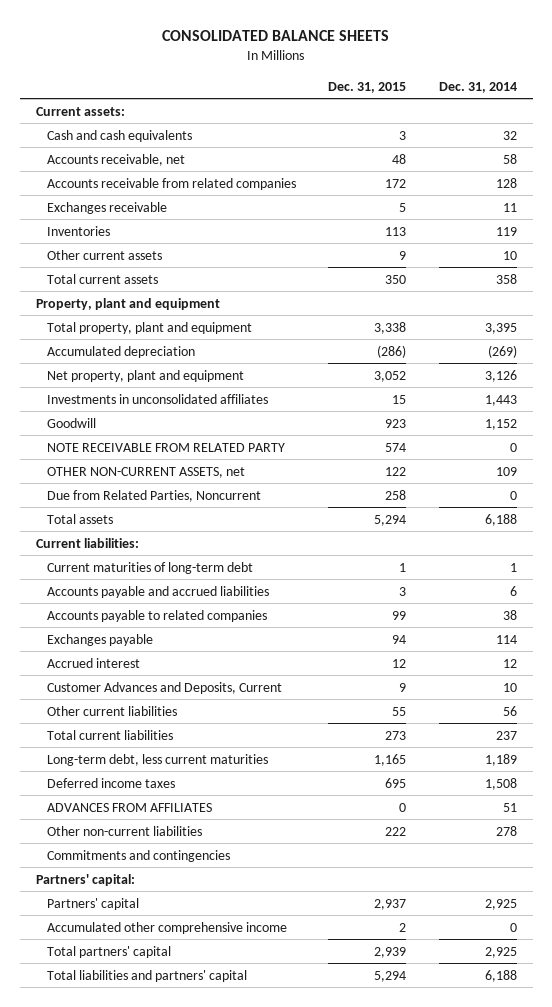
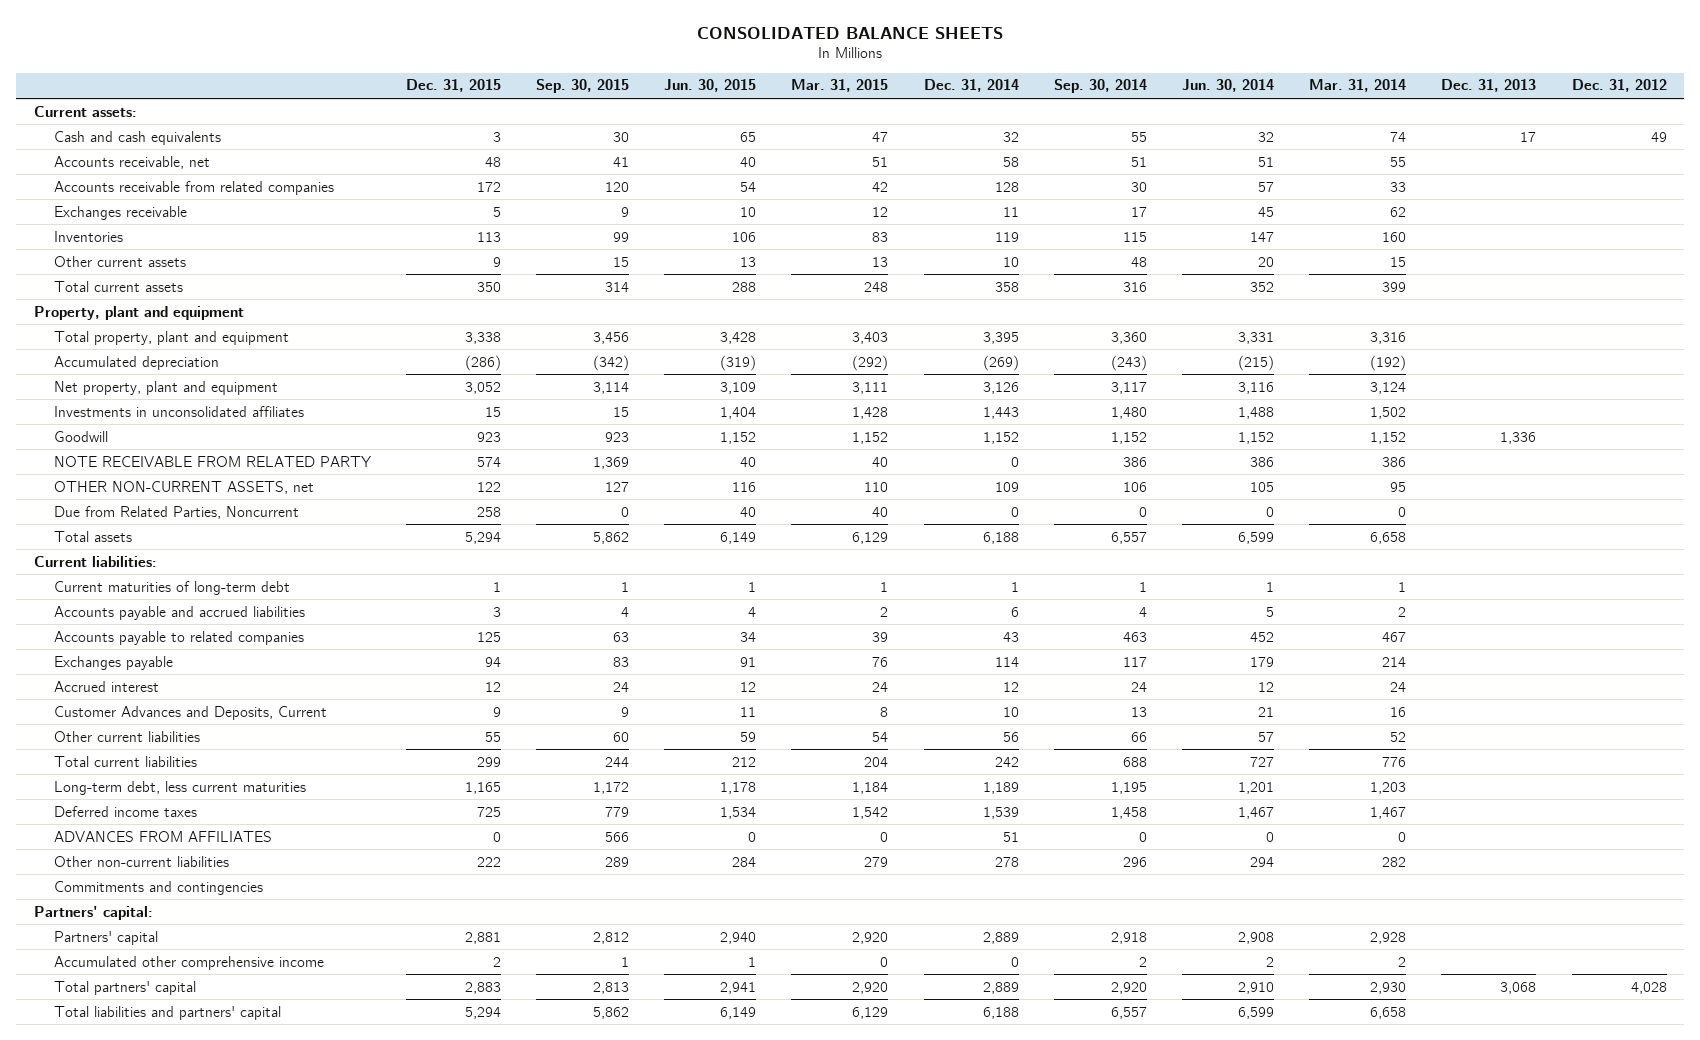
none -> [535,79,629,94] Sep. 30, 2015
none -> [664,79,757,93] Jun. 30, 2015
none -> [791,79,889,93] Mar. 31, 2015
none -> [1053,79,1147,94] Sep. 30, 2014
none -> [1181,79,1274,93] Jun. 30, 2014
none -> [1309,79,1407,93] Mar. 31, 2014
none -> [1441,79,1537,93] Dec. 31, 2013
none -> [1571,79,1667,93] Dec. 31, 2012
[392,610,407,620] 99 -> [476,631,501,642] 125
[502,609,517,620] 38 -> [1002,631,1019,642] 43
[385,730,407,740] 273 -> [476,756,501,767] 299
[495,730,517,740] 237 -> [994,756,1019,767] 242
[385,777,407,788] 695 -> [476,806,501,817] 725
[484,777,517,790] 1,508 -> [982,806,1019,819] 1,539
[374,898,407,910] 2,937 -> [464,931,501,944] 2,881
[484,898,517,910] 2,925 -> [982,931,1019,944] 2,889
[374,946,407,958] 2,939 -> [464,981,501,994] 2,883
[484,946,517,958] 2,925 -> [982,981,1019,994] 2,889

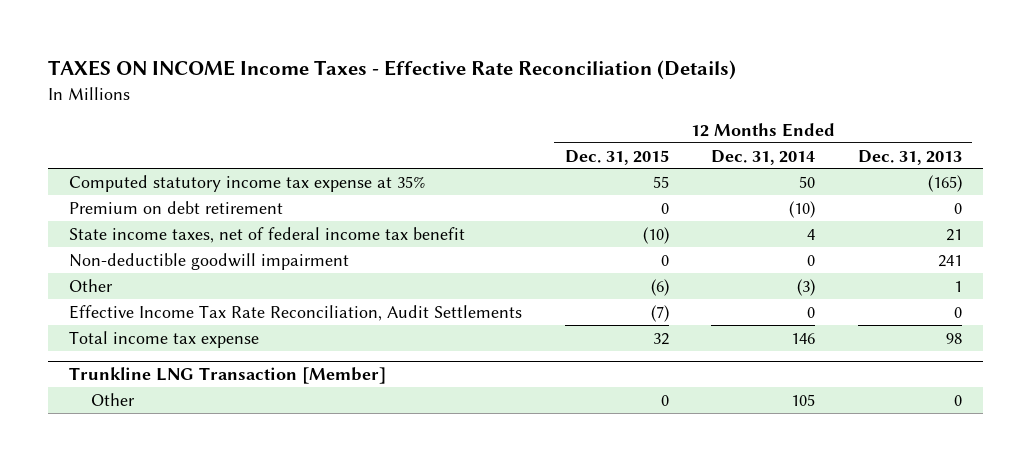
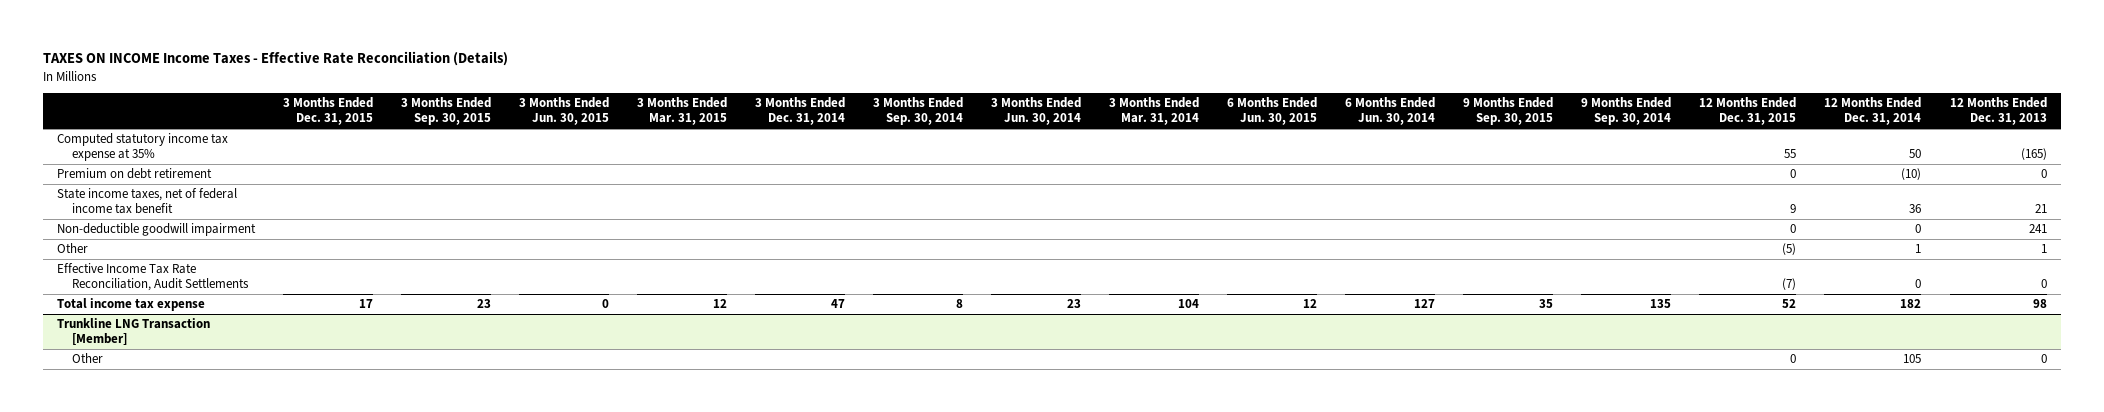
none -> [283,97,374,126] 3 Months Ended Dec. 31, 2015
none -> [401,97,492,126] 3 Months Ended Sep. 30, 2015
none -> [519,97,610,126] 3 Months Ended Jun. 30, 2015
none -> [637,97,728,126] 3 Months Ended Mar. 31, 2015
none -> [755,97,846,126] 3 Months Ended Dec. 31, 2014
none -> [873,97,964,126] 3 Months Ended Sep. 30, 2014
none -> [991,97,1082,126] 3 Months Ended Jun. 30, 2014
none -> [1109,97,1200,126] 3 Months Ended Mar. 31, 2014
none -> [1227,97,1318,126] 6 Months Ended Jun. 30, 2015
none -> [1345,97,1436,126] 6 Months Ended Jun. 30, 2014
none -> [1463,97,1554,126] 9 Months Ended Sep. 30, 2015
none -> [1581,97,1672,126] 9 Months Ended Sep. 30, 2014
[642,226,669,244] (10) -> [1790,204,1797,214] 9
[807,228,816,240] 4 -> [1909,204,1922,214] 36
[650,278,669,296] (6) -> [1782,242,1797,255] (5)
[797,278,816,296] (3) -> [1915,243,1922,253] 1
[652,332,669,345] 32 -> [1782,298,1797,308] 52
[791,332,816,344] 146 -> [1900,298,1922,308] 182

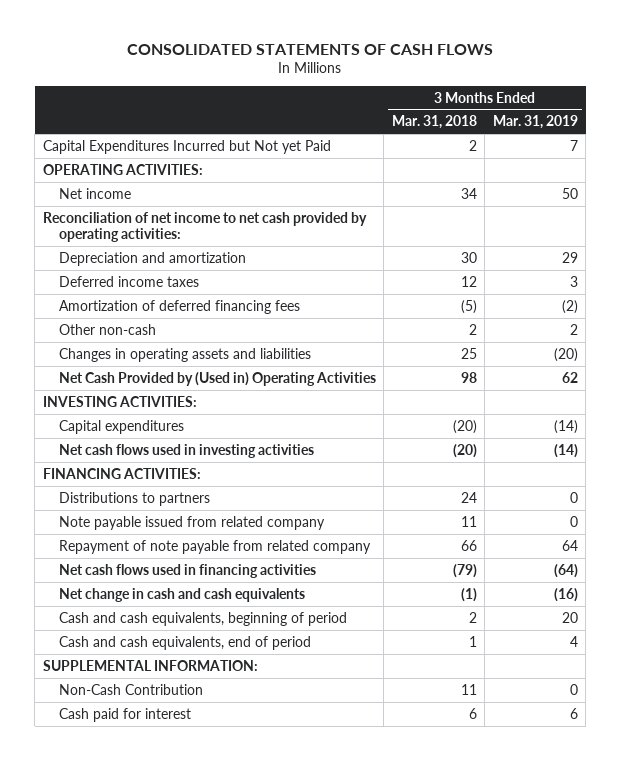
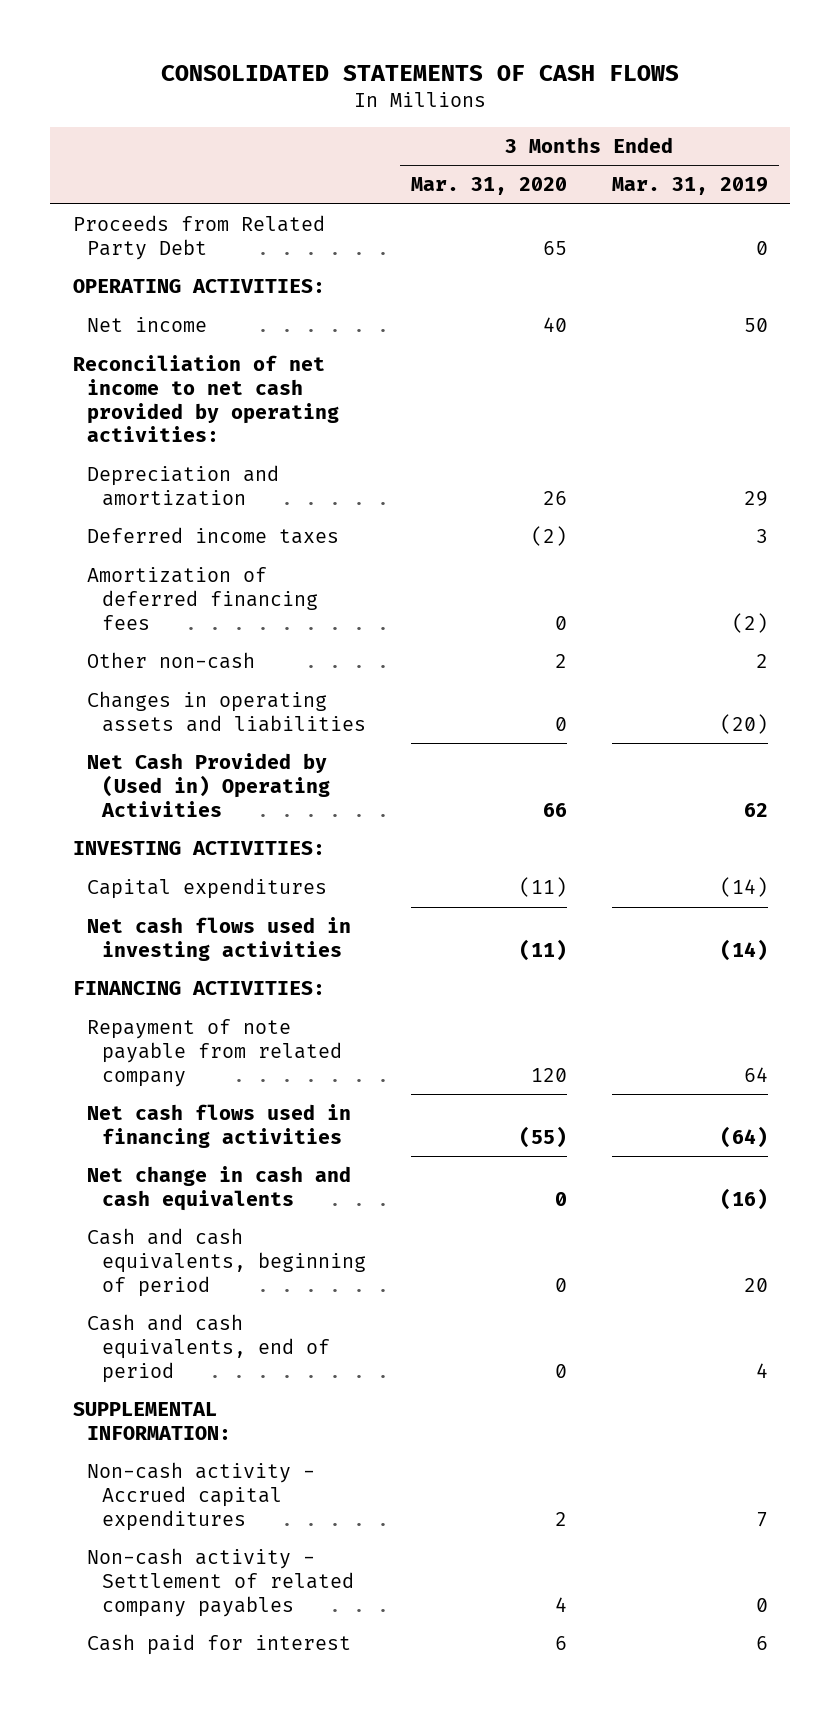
[391,115,477,130] Mar. 31, 2018 -> none
none -> [410,177,567,196] Mar. 31, 2020
[42,139,331,154] Capital Expenditures Incurred but Not yet Paid -> none
none -> [72,215,325,260] Proceeds from Related Party Debt
[58,491,210,506] Distributions to partners -> none
[58,515,325,530] Note payable issued from related company -> none
none -> [87,1462,316,1531] Non-cash activity - Accrued capital expenditures
[58,683,203,695] Non-Cash Contribution -> [87,1548,355,1617] Non-cash activity - Settlement of related company payables

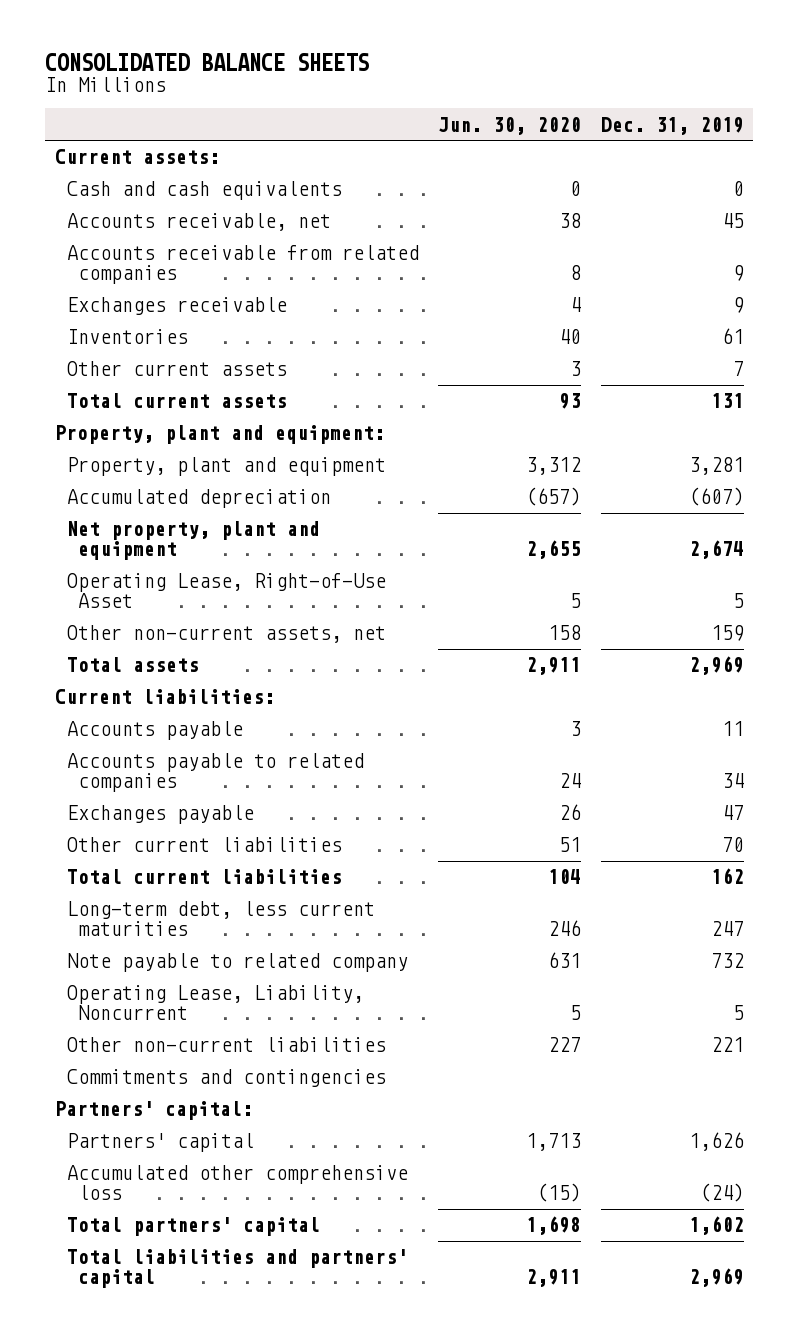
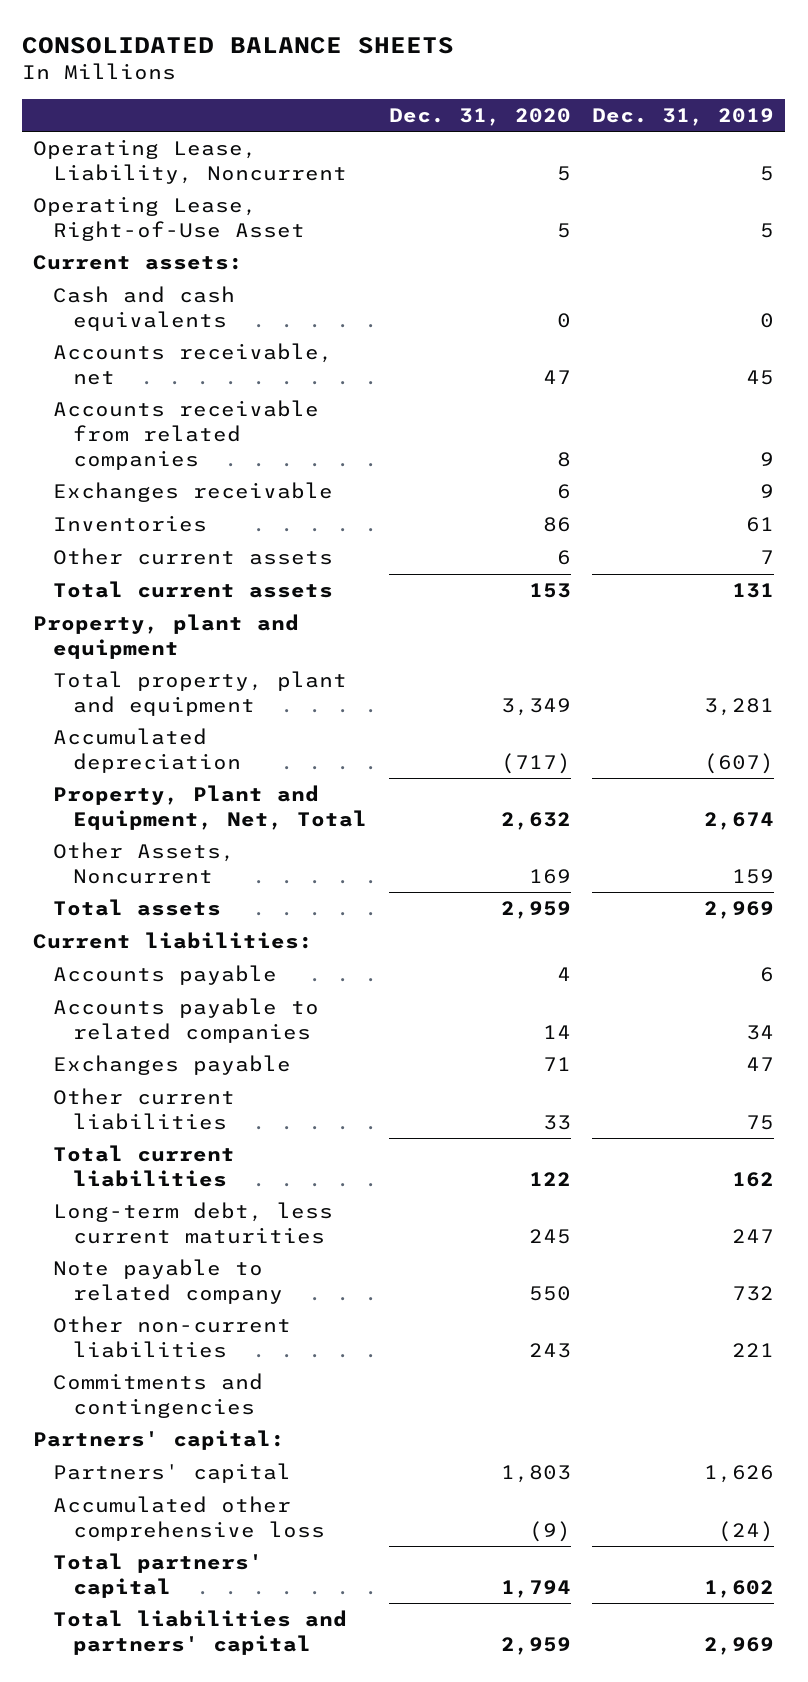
[438,116,582,135] Jun. 30, 2020 -> none
none -> [388,107,571,126] Dec. 31, 2020
[66,985,364,1021] Operating Lease, Liability, Noncurrent -> [33,139,347,184] Operating Lease, Liability, Noncurrent
[66,573,386,609] Operating Lease, Right-of-Use Asset -> [33,196,305,241] Operating Lease, Right-of-Use Asset
[55,425,386,445] Property, plant and equipment: -> [33,614,300,659] Property, plant and equipment
[66,457,386,477] Property, plant and equipment -> [52,671,347,716] Total property, plant and equipment
[66,521,320,561] Net property, plant and equipment -> [52,785,367,830] Property, Plant and Equipment, Net, Total
[66,625,386,644] Other non-current assets, net -> [52,842,235,884] Other Assets, Noncurrent
[721,721,744,737] 11 -> [760,967,775,983] 6
[721,837,744,853] 70 -> [746,1114,775,1130] 75

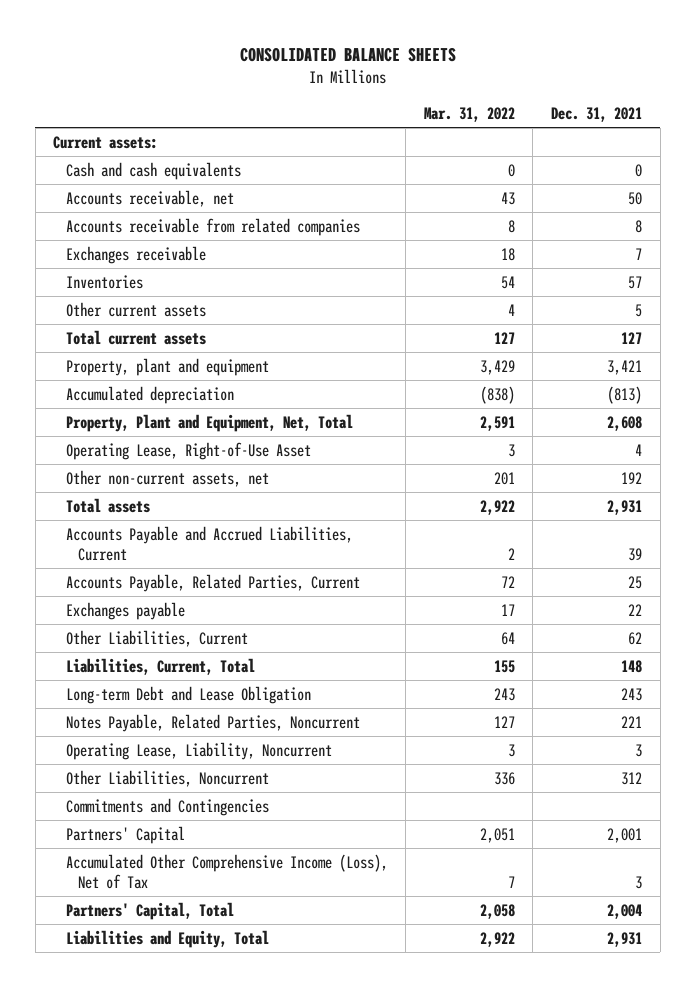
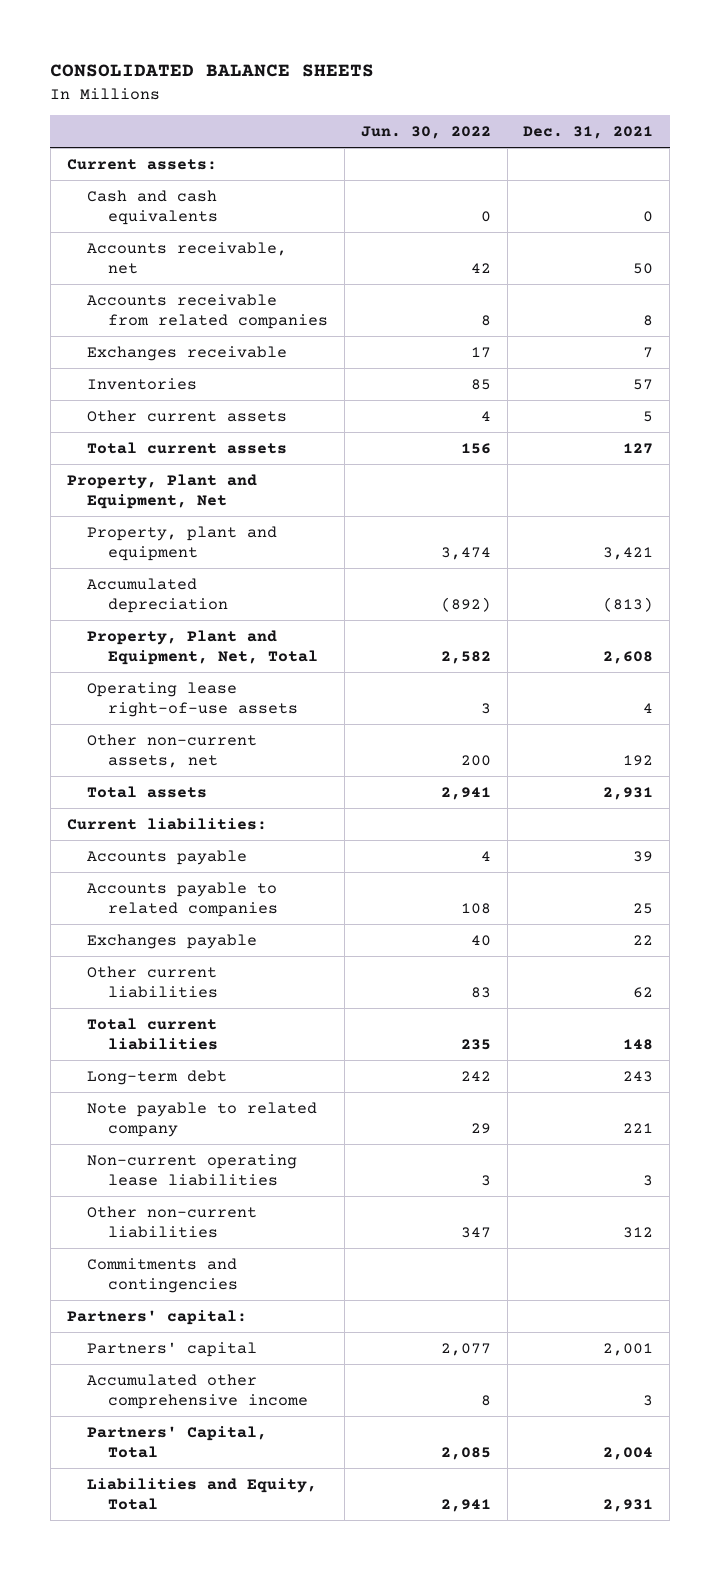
[423,106,515,122] Mar. 31, 2022 -> none
none -> [360,126,491,140] Jun. 30, 2022
none -> [66,473,257,510] Property, Plant and Equipment, Net
[65,441,311,460] Operating Lease, Right-of-Use Asset -> [87,681,298,718] Operating lease right-of-use assets
none -> [66,817,267,830] Current liabilities:
[65,525,353,561] Accounts Payable and Accrued Liabilities, Current -> [87,849,248,865] Accounts payable
[65,573,360,592] Accounts Payable, Related Parties, Current -> [87,881,278,918] Accounts payable to related companies
[65,629,248,647] Other Liabilities, Current -> [87,965,218,999] Other current liabilities
[65,657,255,675] Liabilities, Current, Total -> [87,1017,218,1051] Total current liabilities
[65,685,311,704] Long-term Debt and Lease Obligation -> [87,1069,228,1085] Long-term debt
[65,713,360,732] Notes Payable, Related Parties, Noncurrent -> [87,1101,318,1138] Note payable to related company
[65,741,332,760] Operating Lease, Liability, Noncurrent -> [87,1153,298,1187] Non-current operating lease liabilities
[65,769,269,787] Other Liabilities, Noncurrent -> [87,1205,258,1239] Other non-current liabilities
[65,797,269,816] Commitments and Contingencies -> [87,1257,238,1294] Commitments and contingencies
none -> [66,1309,247,1325] Partners' capital:
[65,825,185,844] Partners' Capital -> [87,1341,258,1357] Partners' capital
[65,853,388,889] Accumulated Other Comprehensive Income (Loss), Net of Tax -> [87,1373,308,1410] Accumulated other comprehensive income

